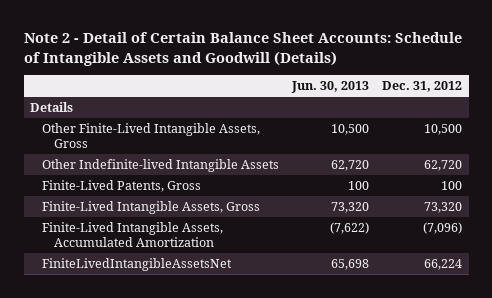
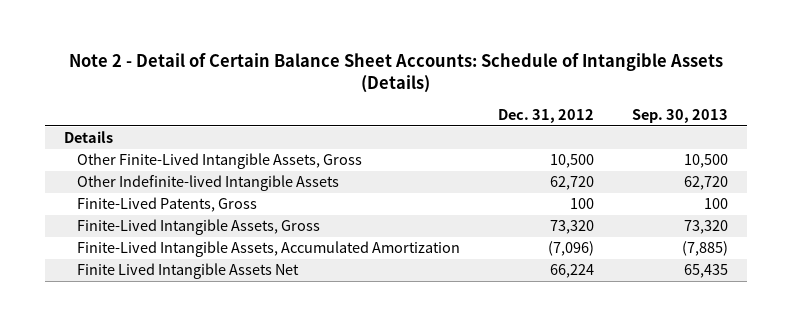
[23,32,462,66] Note 2 - Detail of Certain Balance Sheet Accounts: Schedule of Intangible Assets and Goodwill (Details) -> [68,52,723,94] Note 2 - Detail of Certain Balance Sheet Accounts: Schedule of Intangible Assets (Details)
[291,81,370,94] Jun. 30, 2013 -> none
none -> [631,108,728,123] Sep. 30, 2013
[42,257,233,271] FiniteLivedIntangibleAssetsNet -> [77,263,300,280] Finite Lived Intangible Assets Net

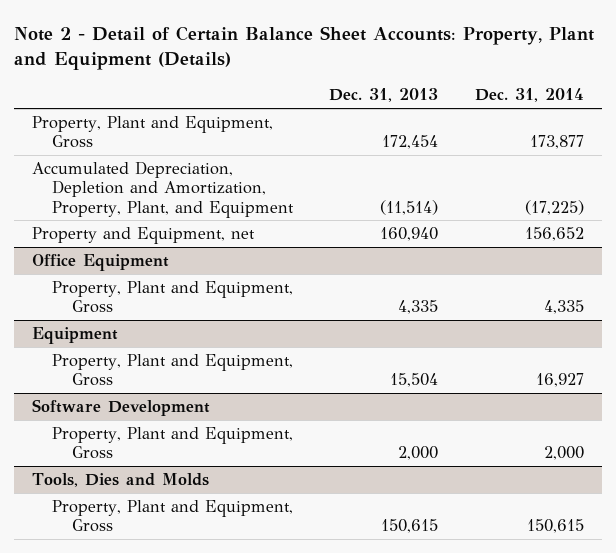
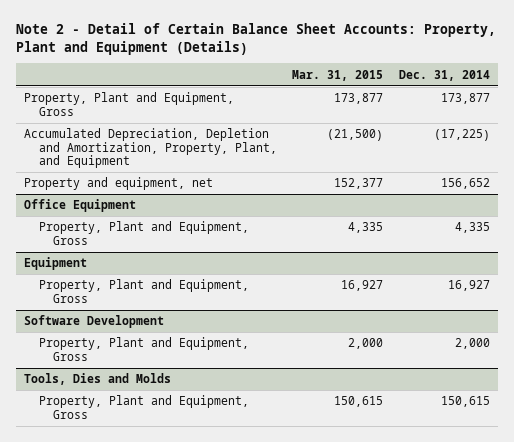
[329,88,439,103] Dec. 31, 2013 -> none
none -> [292,69,384,81] Mar. 31, 2015
[32,227,256,245] Property and Equipment, net -> [23,177,213,191] Property and equipment, net

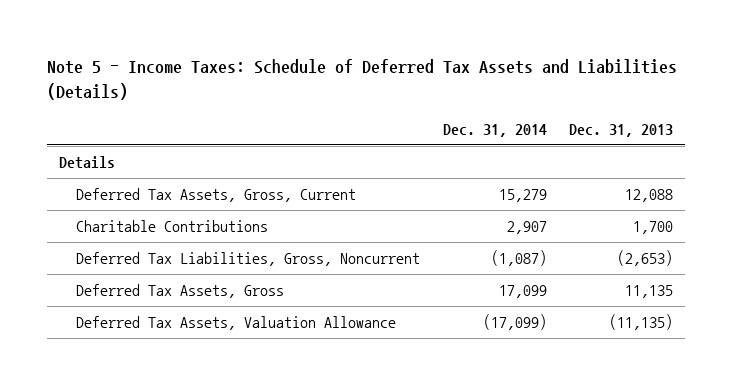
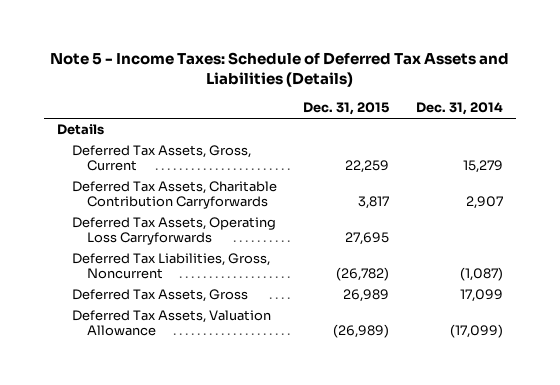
[569,123,674,137] Dec. 31, 2013 -> none
none -> [303,102,390,116] Dec. 31, 2015
[76,220,269,233] Charitable Contributions -> [71,181,277,210] Deferred Tax Assets, Charitable Contribution Carryforwards
none -> [71,217,276,246] Deferred Tax Assets, Operating Loss Carryforwards

